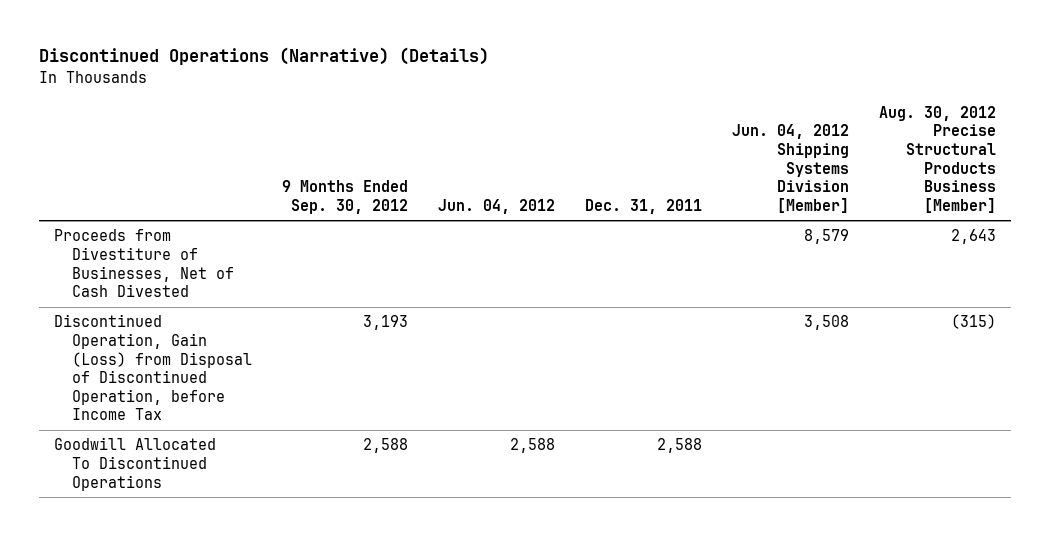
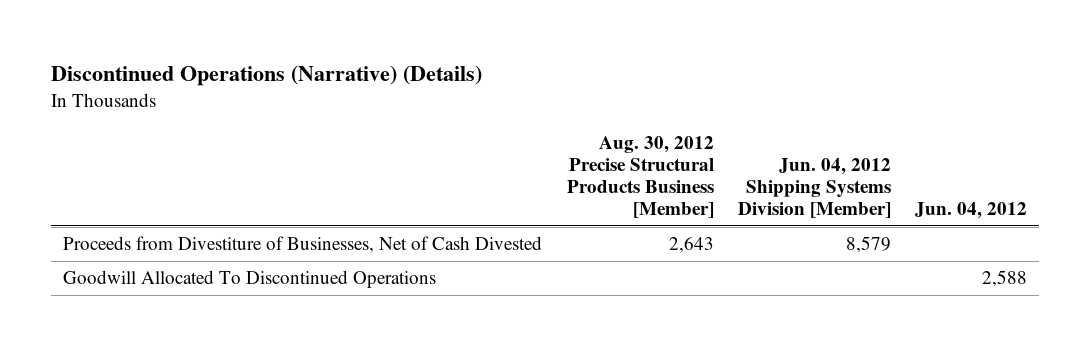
[282,180,409,214] 9 Months Ended Sep. 30, 2012 -> none
[584,198,702,214] Dec. 31, 2011 -> none
[54,314,253,421] Discontinued Operation, Gain (Loss) from Disposal of Discontinued Operation, before Income Tax -> none

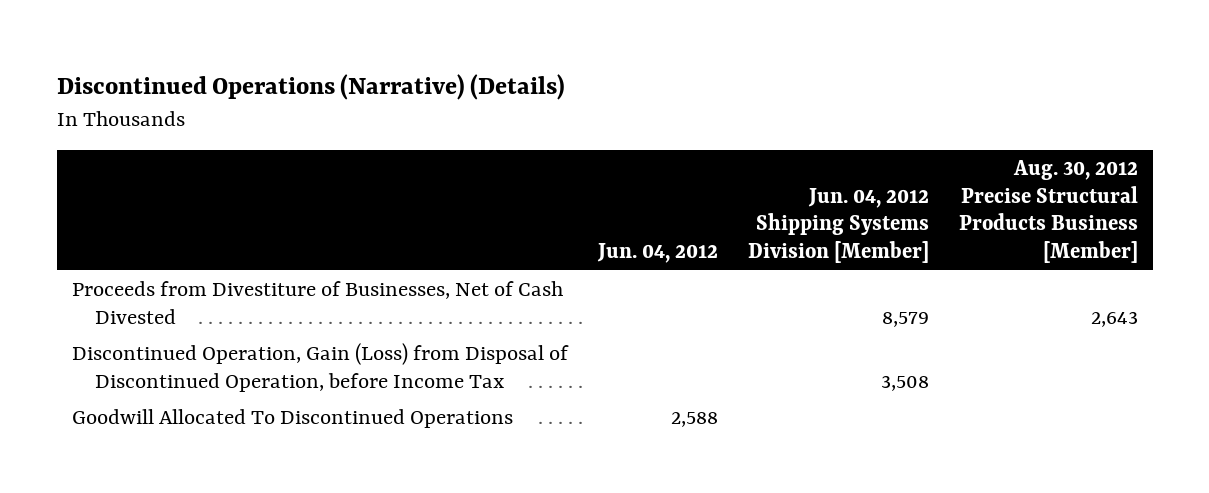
none -> [71,343,569,392] Discontinued Operation, Gain (Loss) from Disposal of Discontinued Operation, before Income Tax

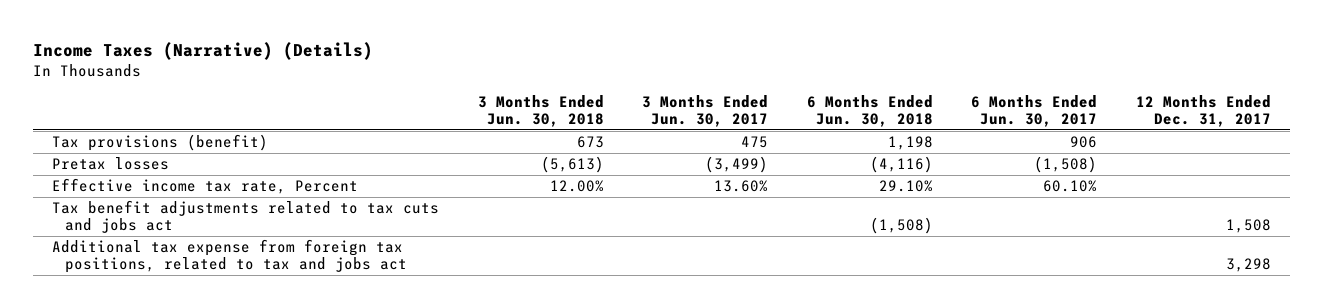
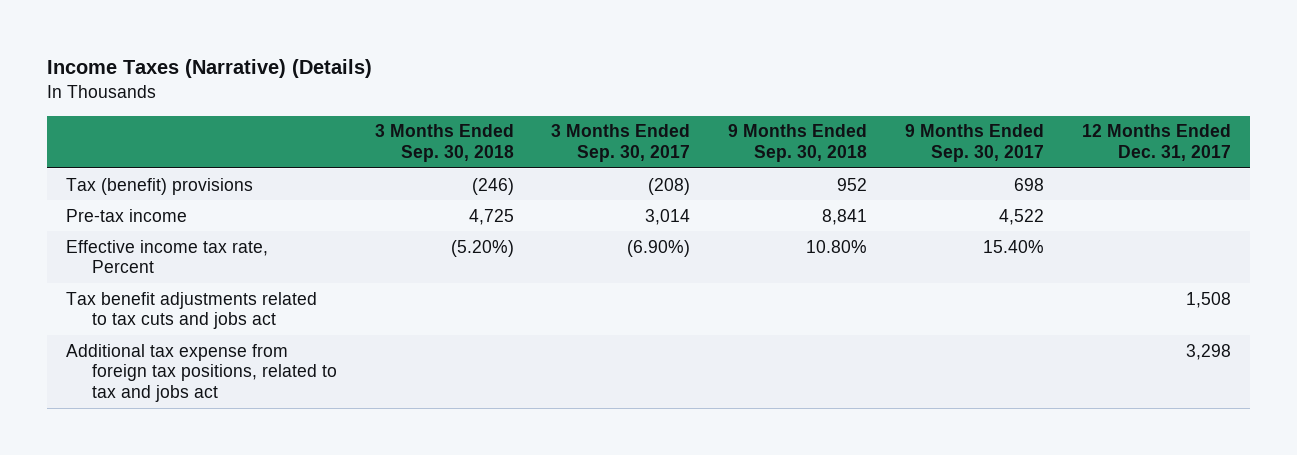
[477,94,604,128] 3 Months Ended Jun. 30, 2018 -> none
[642,94,769,128] 3 Months Ended Jun. 30, 2017 -> none
[806,94,933,128] 6 Months Ended Jun. 30, 2018 -> none
[971,94,1098,128] 6 Months Ended Jun. 30, 2017 -> none
none -> [374,124,514,163] 3 Months Ended Sep. 30, 2018
none -> [551,124,691,163] 3 Months Ended Sep. 30, 2017
none -> [728,124,868,163] 9 Months Ended Sep. 30, 2018
none -> [905,124,1045,163] 9 Months Ended Sep. 30, 2017
[52,133,269,151] Tax provisions (benefit) -> [66,177,254,195] Tax (benefit) provisions
[52,156,170,170] Pretax losses -> [66,208,188,222] Pre-tax income

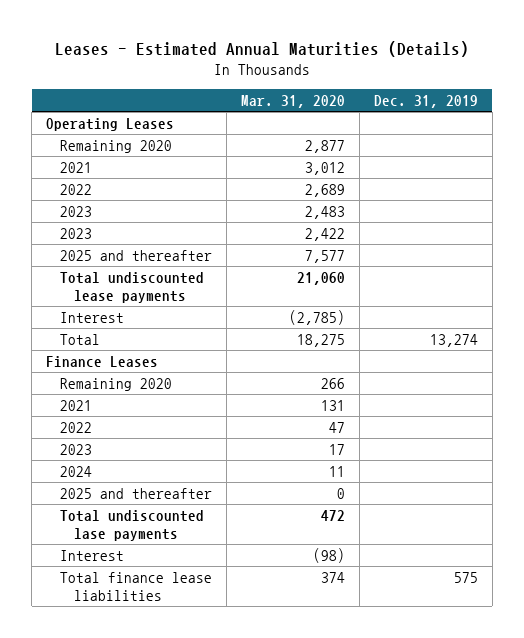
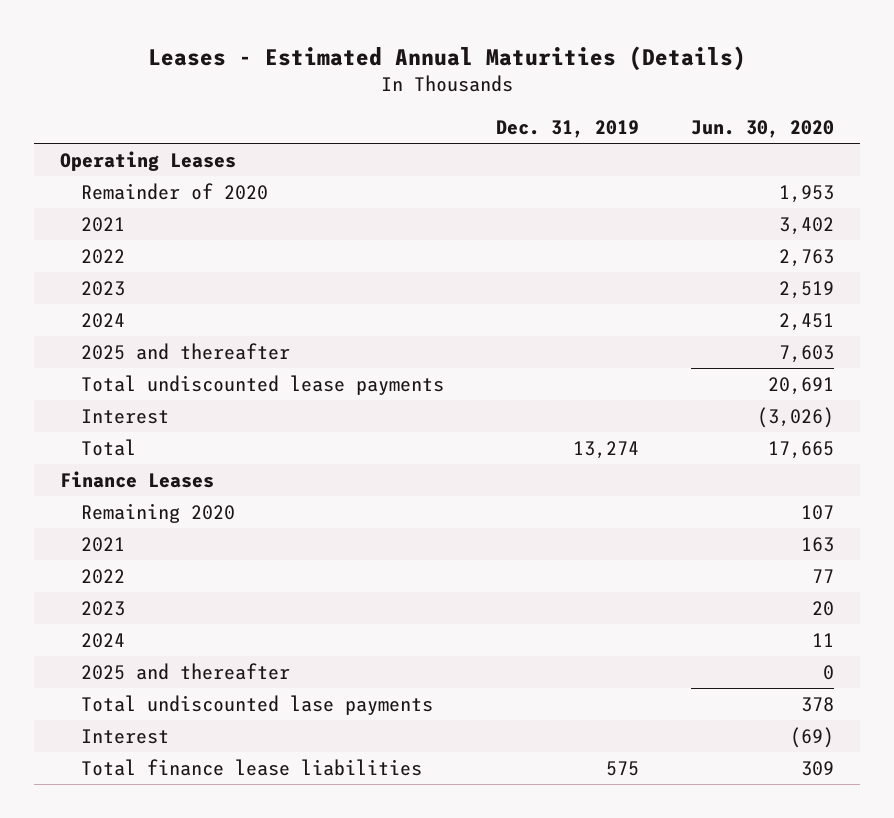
[241,94,346,108] Mar. 31, 2020 -> none
none -> [690,119,834,138] Jun. 30, 2020
[60,139,173,153] Remaining 2020 -> [80,183,268,201] Remainder of 2020
[60,227,93,239] 2023 -> none
none -> [80,313,125,329] 2024

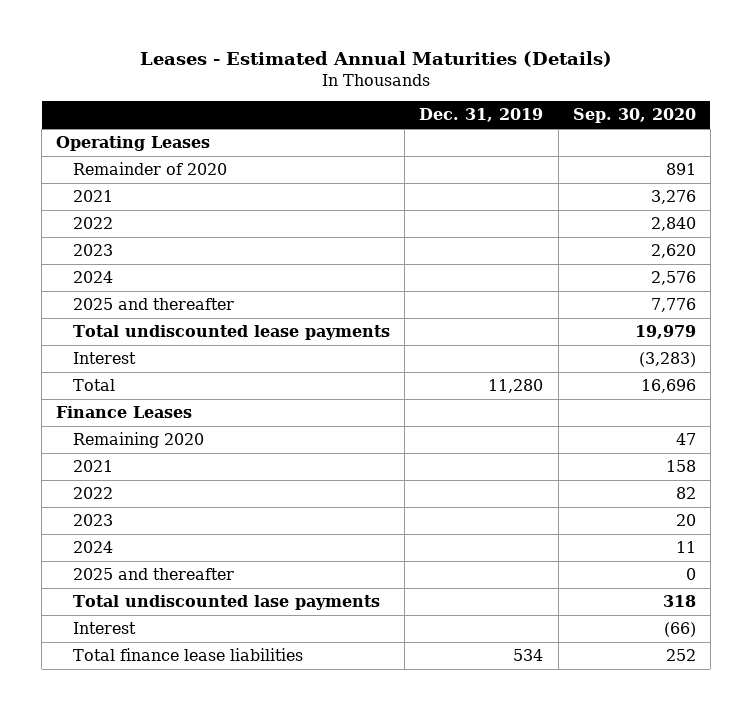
[690,119,834,138] Jun. 30, 2020 -> none
none -> [572,108,696,124] Sep. 30, 2020
[572,441,639,460] 13,274 -> [488,378,544,393] 11,280
[605,761,639,777] 575 -> [513,648,544,661] 534

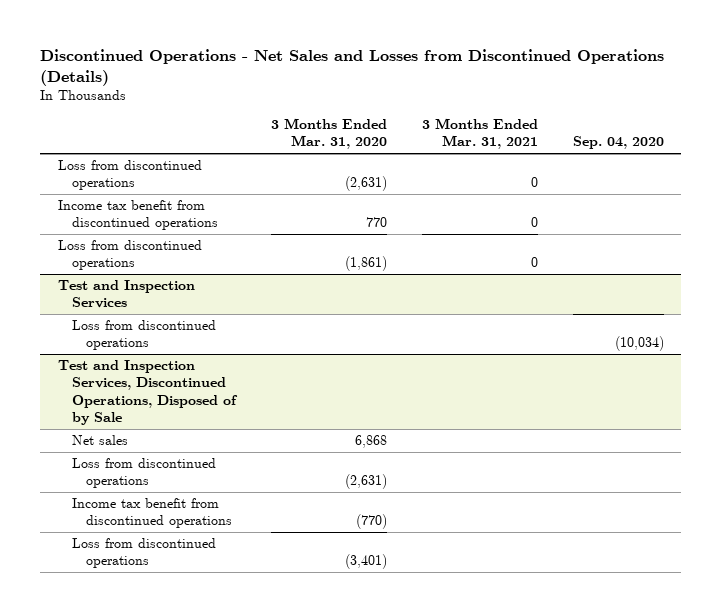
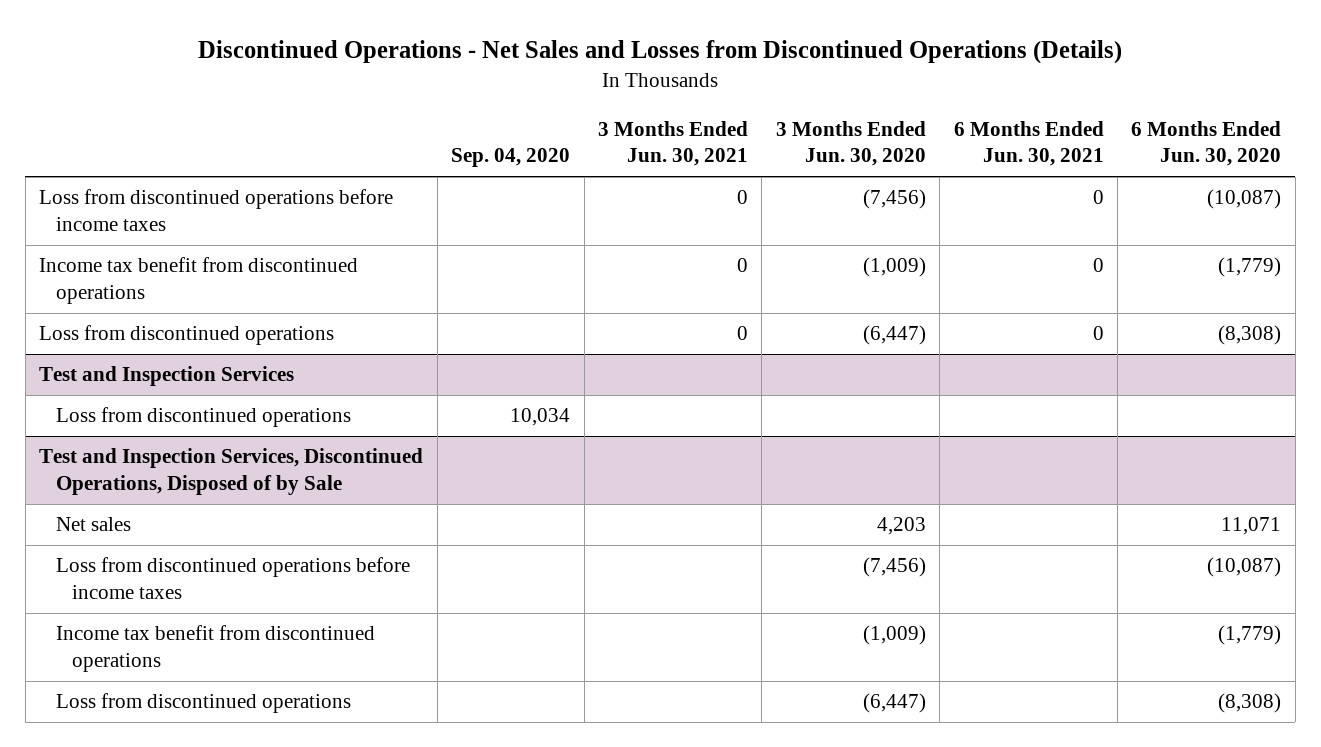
[270,118,387,150] 3 Months Ended Mar. 31, 2020 -> none
[421,118,538,150] 3 Months Ended Mar. 31, 2021 -> none
none -> [598,120,749,167] 3 Months Ended Jun. 30, 2021
none -> [775,120,926,167] 3 Months Ended Jun. 30, 2020
none -> [953,120,1104,167] 6 Months Ended Jun. 30, 2021
none -> [1131,120,1282,167] 6 Months Ended Jun. 30, 2020
[57,160,202,191] Loss from discontinued operations -> [39,189,394,232] Loss from discontinued operations before income taxes
[614,336,664,352] (10,034) -> [510,408,571,427] 10,034
[71,458,216,489] Loss from discontinued operations -> [55,557,410,600] Loss from discontinued operations before income taxes

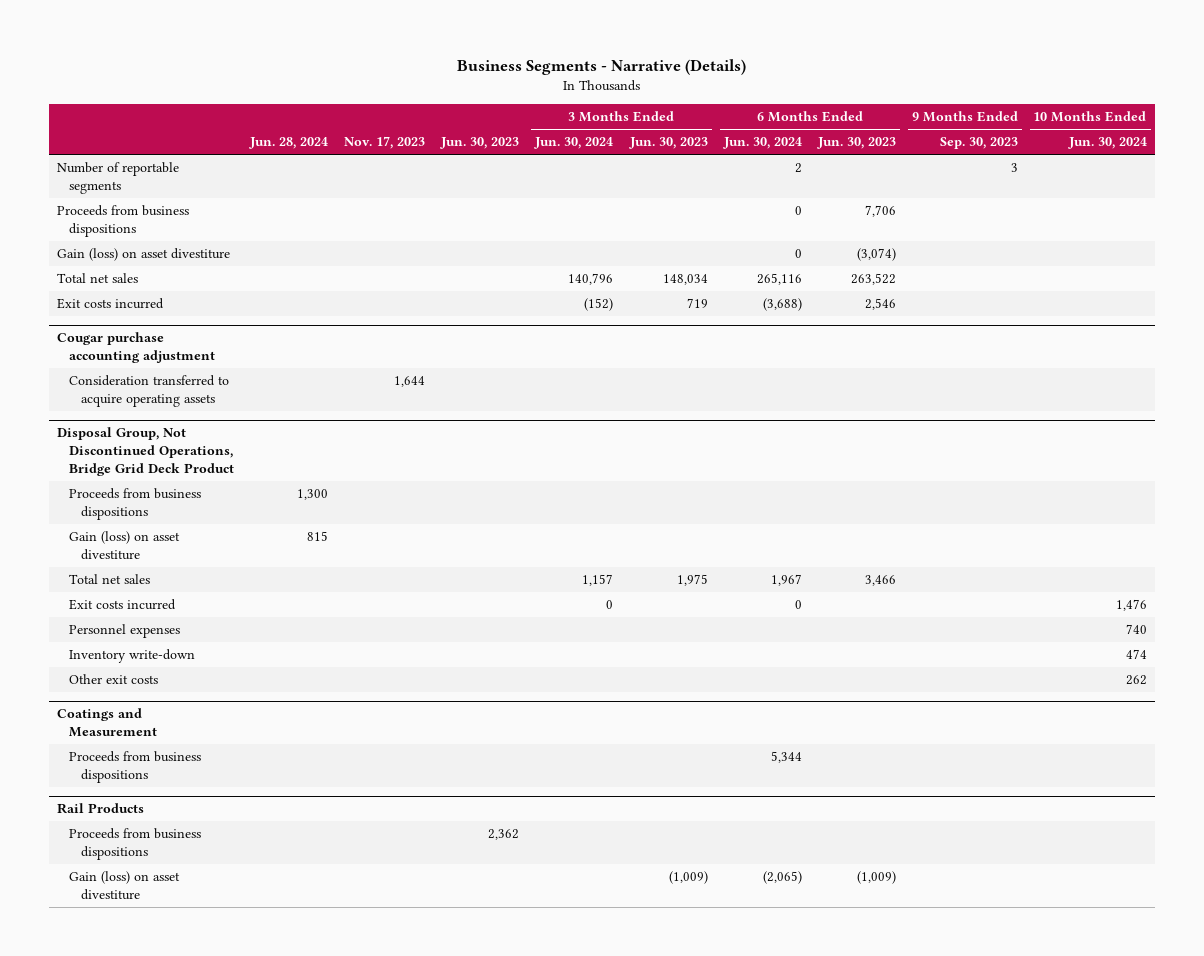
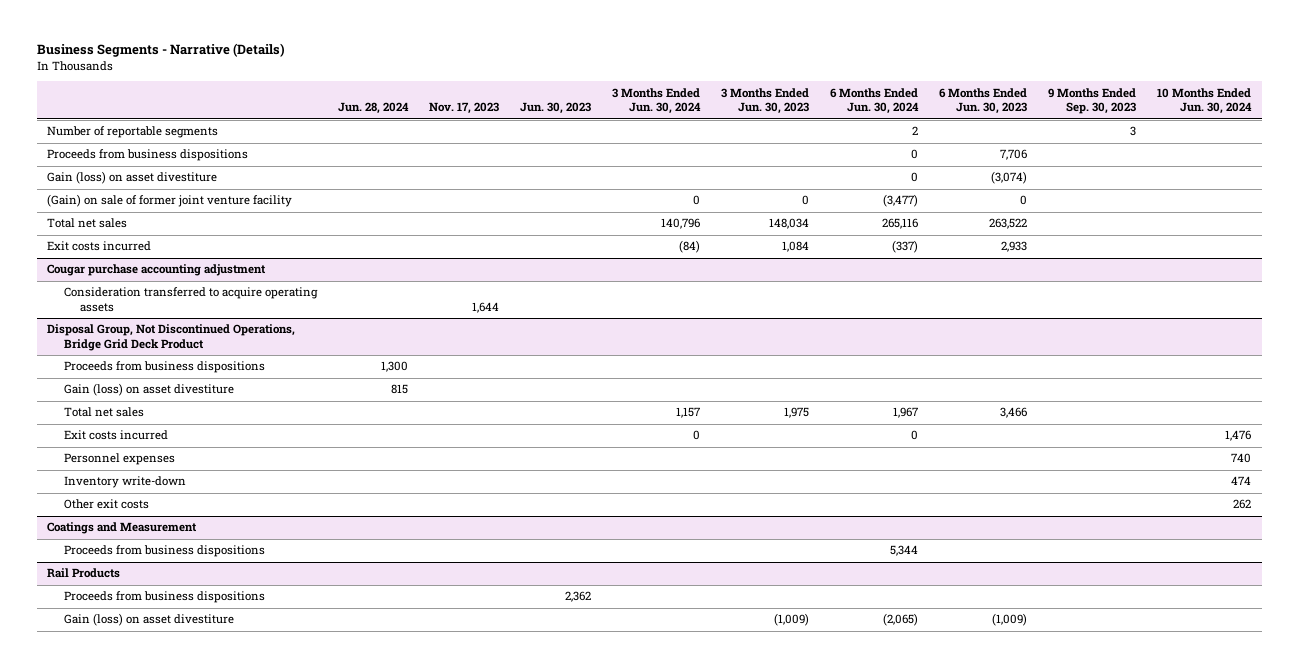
none -> [47,194,293,208] (Gain) on sale of former joint venture facility
[584,298,614,312] (152) -> [679,240,701,254] (84)
[686,298,708,309] 719 -> [782,241,810,253] 1,084
[762,298,802,312] (3,688) -> [892,240,919,254] (337)
[864,298,896,311] 2,546 -> [1001,241,1028,253] 2,933

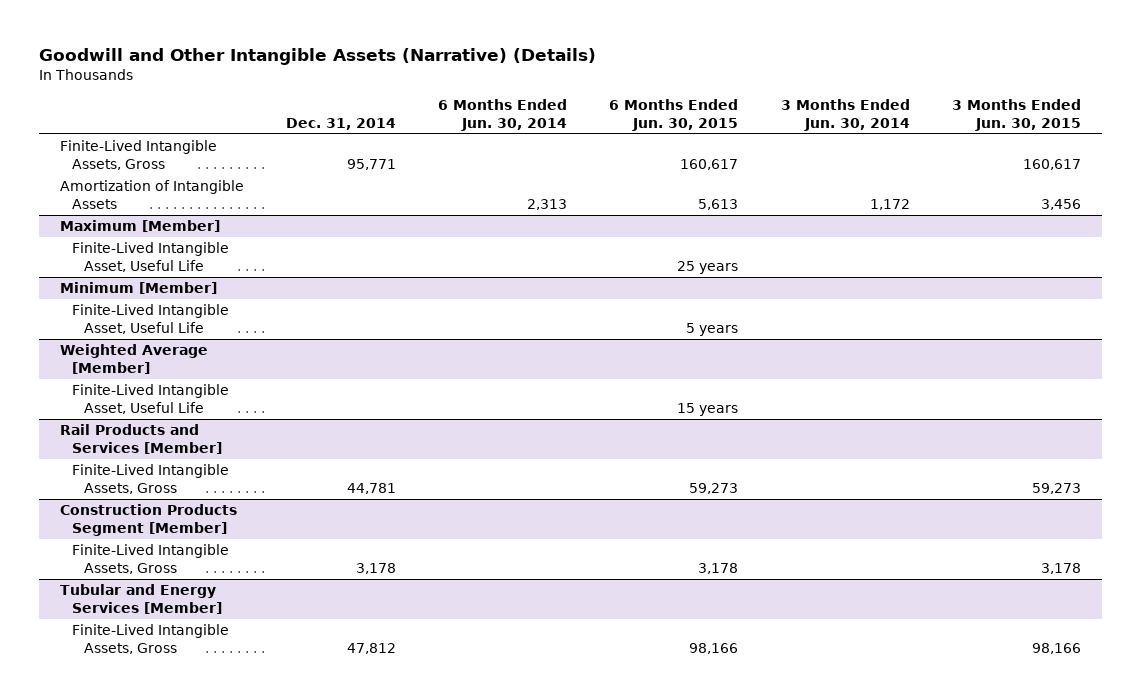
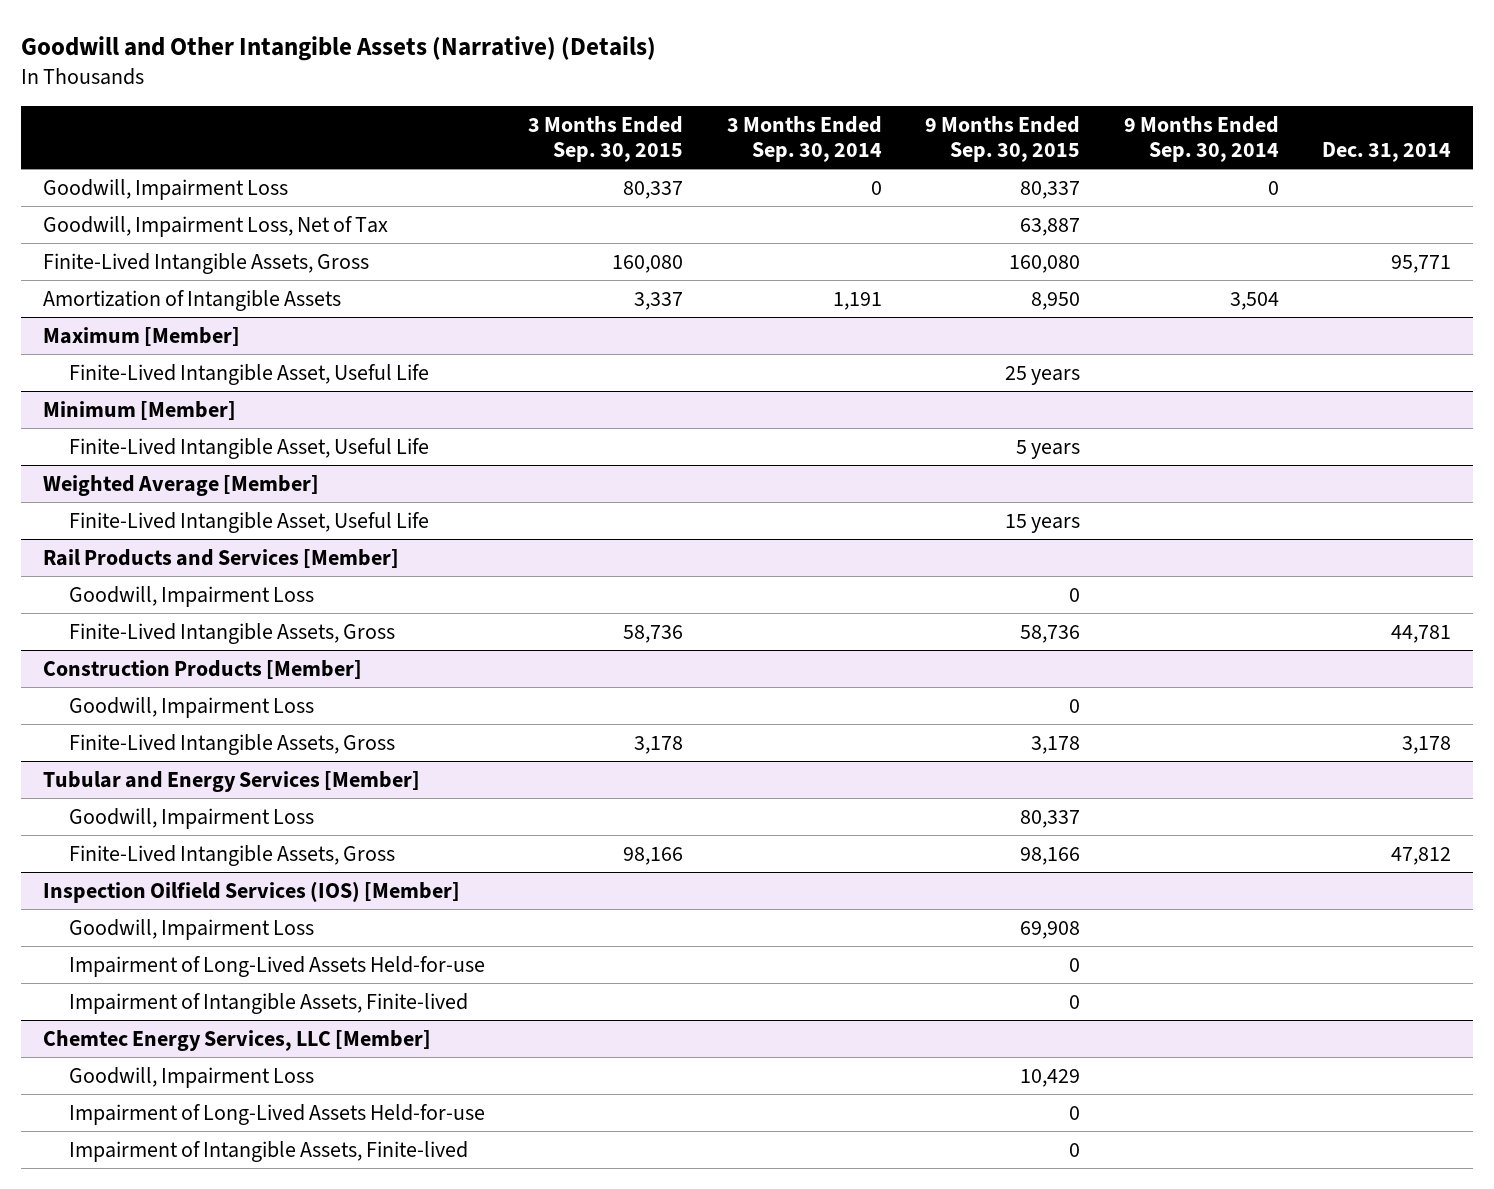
[438,99,568,131] 6 Months Ended Jun. 30, 2014 -> none
[609,99,739,131] 6 Months Ended Jun. 30, 2015 -> none
[780,99,910,131] 3 Months Ended Jun. 30, 2014 -> none
[951,99,1081,131] 3 Months Ended Jun. 30, 2015 -> none
none -> [528,115,684,162] 3 Months Ended Sep. 30, 2015
none -> [726,115,882,162] 3 Months Ended Sep. 30, 2014
none -> [925,115,1081,162] 9 Months Ended Sep. 30, 2015
none -> [1123,115,1279,162] 9 Months Ended Sep. 30, 2014
none -> [42,178,288,200] Goodwill, Impairment Loss
none -> [42,215,388,237] Goodwill, Impairment Loss, Net of Tax
none -> [68,585,314,607] Goodwill, Impairment Loss
[59,504,237,536] Construction Products Segment [Member] -> [42,659,362,679] Construction Products [Member]
none -> [68,696,314,718] Goodwill, Impairment Loss
none -> [68,807,314,829] Goodwill, Impairment Loss
none -> [42,880,460,903] Inspection Oilfield Services (IOS) [Member]
none -> [68,918,314,940] Goodwill, Impairment Loss
none -> [68,955,485,977] Impairment of Long-Lived Assets Held-for-use
none -> [68,992,468,1014] Impairment of Intangible Assets, Finite-lived
none -> [42,1029,431,1051] Chemtec Energy Services, LLC [Member]
none -> [68,1066,314,1088] Goodwill, Impairment Loss
none -> [68,1103,485,1125] Impairment of Long-Lived Assets Held-for-use
none -> [68,1140,468,1162] Impairment of Intangible Assets, Finite-lived

